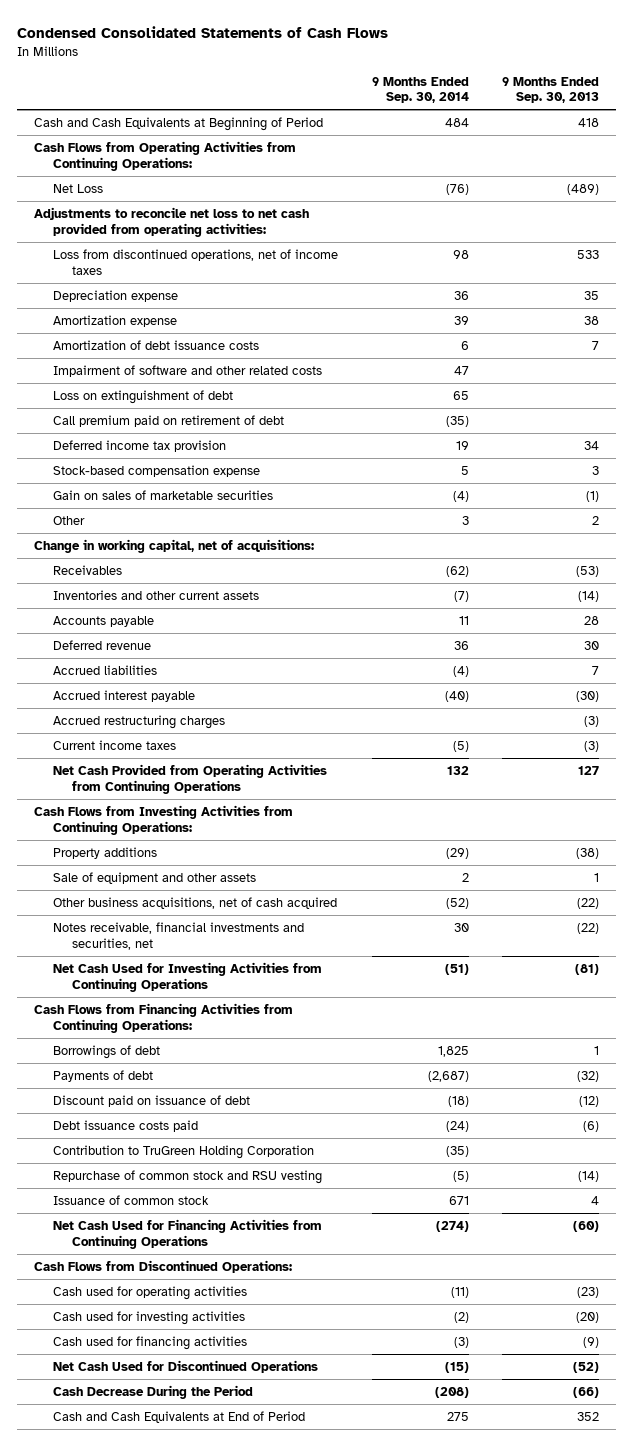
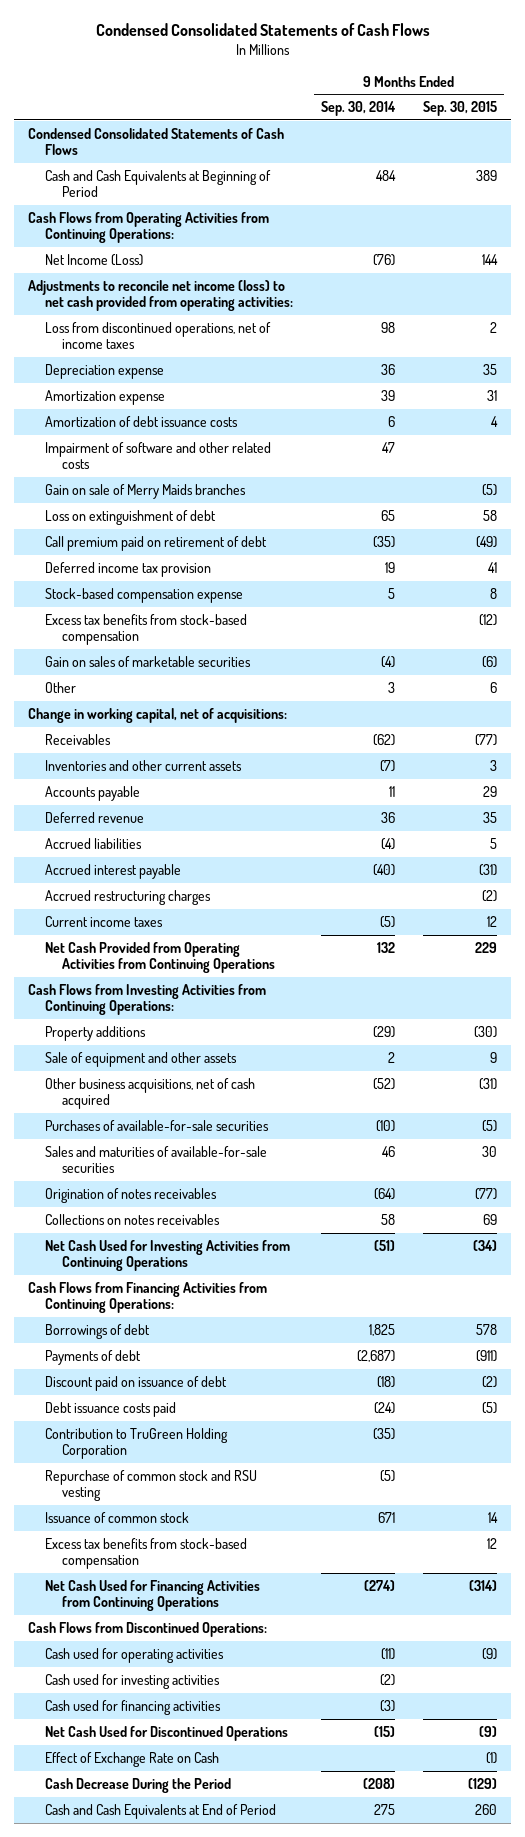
[502,76,600,104] 9 Months Ended Sep. 30, 2013 -> none
none -> [422,101,497,117] Sep. 30, 2015
none -> [28,127,285,156] Condensed Consolidated Statements of Cash Flows
[53,184,104,194] Net Loss -> [44,253,143,266] Net Income (Loss)
[33,207,309,237] Adjustments to reconcile net loss to net cash provided from operating activities: -> [28,279,293,312] Adjustments to reconcile net income (loss) to net cash provided from operating activities:
none -> [44,483,246,499] Gain on sale of Merry Maids branches
none -> [44,613,247,646] Excess tax benefits from stock-based compensation
[53,922,305,950] Notes receivable, financial investments and securities, net -> none
none -> [44,1119,269,1131] Purchases of available-for-sale securities
none -> [44,1145,267,1174] Sales and maturities of available-for-sale securities
none -> [44,1187,217,1203] Origination of notes receivables
none -> [44,1213,220,1225] Collections on notes receivables
none -> [44,1537,247,1570] Excess tax benefits from stock-based compensation
none -> [44,1751,219,1767] Effect of Exchange Rate on Cash

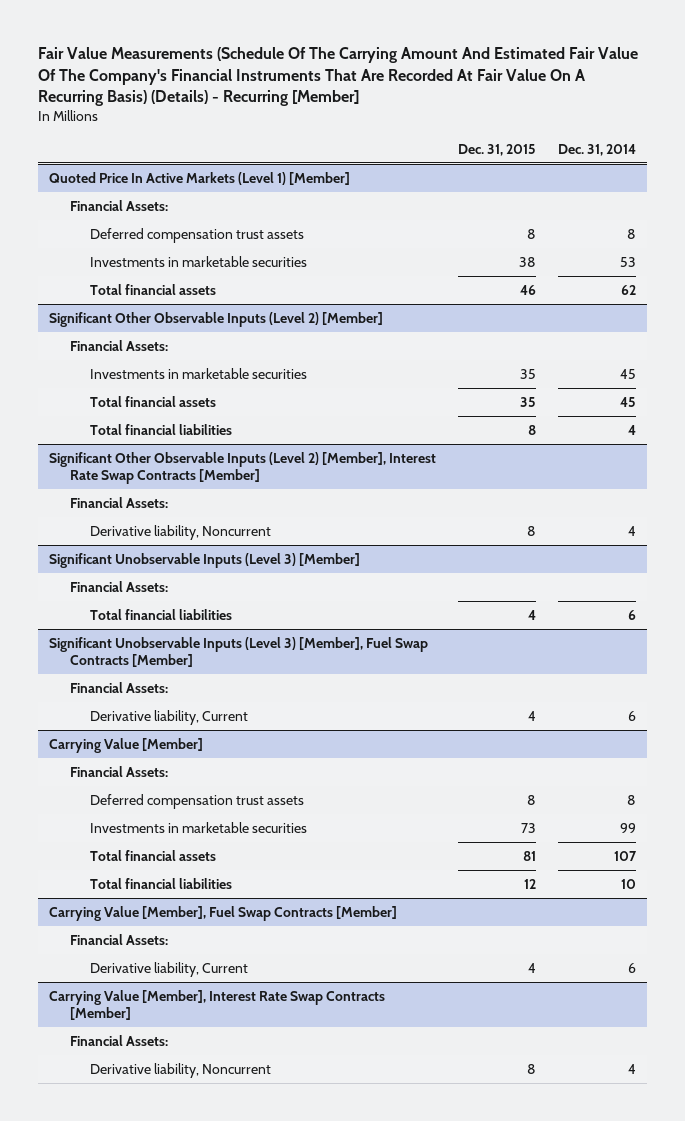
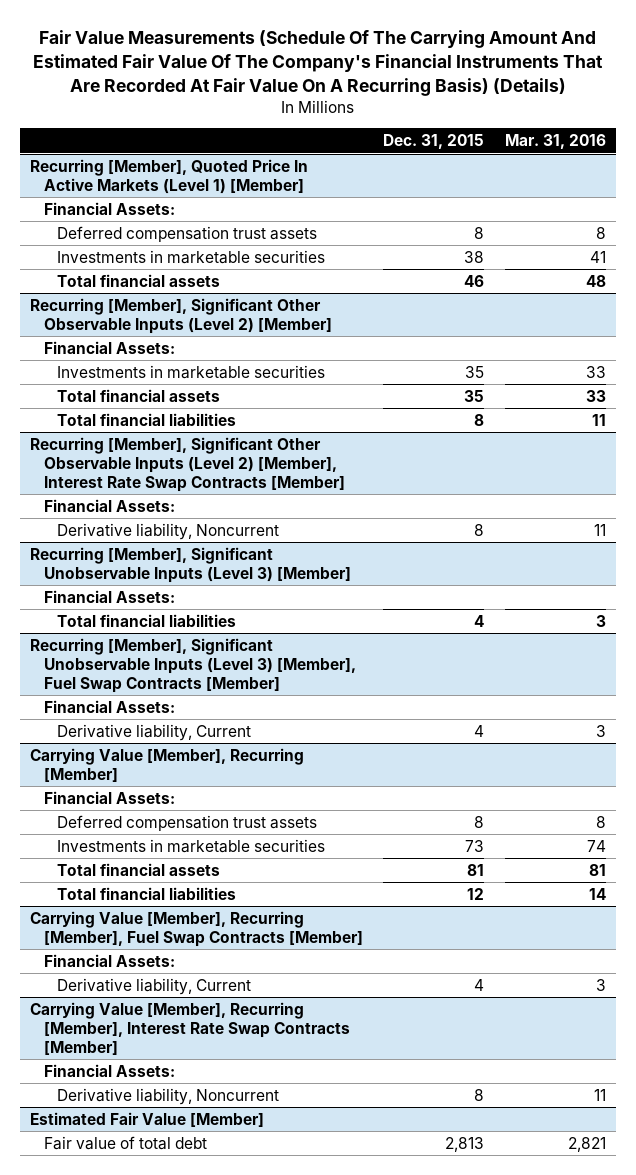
[37,47,638,107] Fair Value Measurements (Schedule Of The Carrying Amount And Estimated Fair Value Of The Company's Financial Instruments That Are Recorded At Fair Value On A Recurring Basis) (Details) - Recurring [Member] -> [33,30,604,97] Fair Value Measurements (Schedule Of The Carrying Amount And Estimated Fair Value Of The Company's Financial Instruments That Are Recorded At Fair Value On A Recurring Basis) (Details)
[558,143,637,156] Dec. 31, 2014 -> none
none -> [504,134,606,150] Mar. 31, 2016
[48,171,350,185] Quoted Price In Active Markets (Level 1) [Member] -> [30,158,309,194] Recurring [Member], Quoted Price In Active Markets (Level 1) [Member]
[48,311,383,327] Significant Other Observable Inputs (Level 2) [Member] -> [30,297,332,334] Recurring [Member], Significant Other Observable Inputs (Level 2) [Member]
[48,451,436,485] Significant Other Observable Inputs (Level 2) [Member], Interest Rate Swap Contracts [Member] -> [30,436,345,492] Recurring [Member], Significant Other Observable Inputs (Level 2) [Member], Interest Rate Swap Contracts [Member]
[48,552,360,568] Significant Unobservable Inputs (Level 3) [Member] -> [30,546,351,583] Recurring [Member], Significant Unobservable Inputs (Level 3) [Member]
[48,636,428,668] Significant Unobservable Inputs (Level 3) [Member], Fuel Swap Contracts [Member] -> [30,637,356,693] Recurring [Member], Significant Unobservable Inputs (Level 3) [Member], Fuel Swap Contracts [Member]
[48,737,203,753] Carrying Value [Member] -> [30,747,305,782] Carrying Value [Member], Recurring [Member]
[48,905,397,921] Carrying Value [Member], Fuel Swap Contracts [Member] -> [30,910,363,947] Carrying Value [Member], Recurring [Member], Fuel Swap Contracts [Member]
[48,989,385,1021] Carrying Value [Member], Interest Rate Swap Contracts [Member] -> [30,1001,350,1055] Carrying Value [Member], Recurring [Member], Interest Rate Swap Contracts [Member]
none -> [30,1111,265,1127] Estimated Fair Value [Member]
none -> [43,1135,207,1150] Fair value of total debt

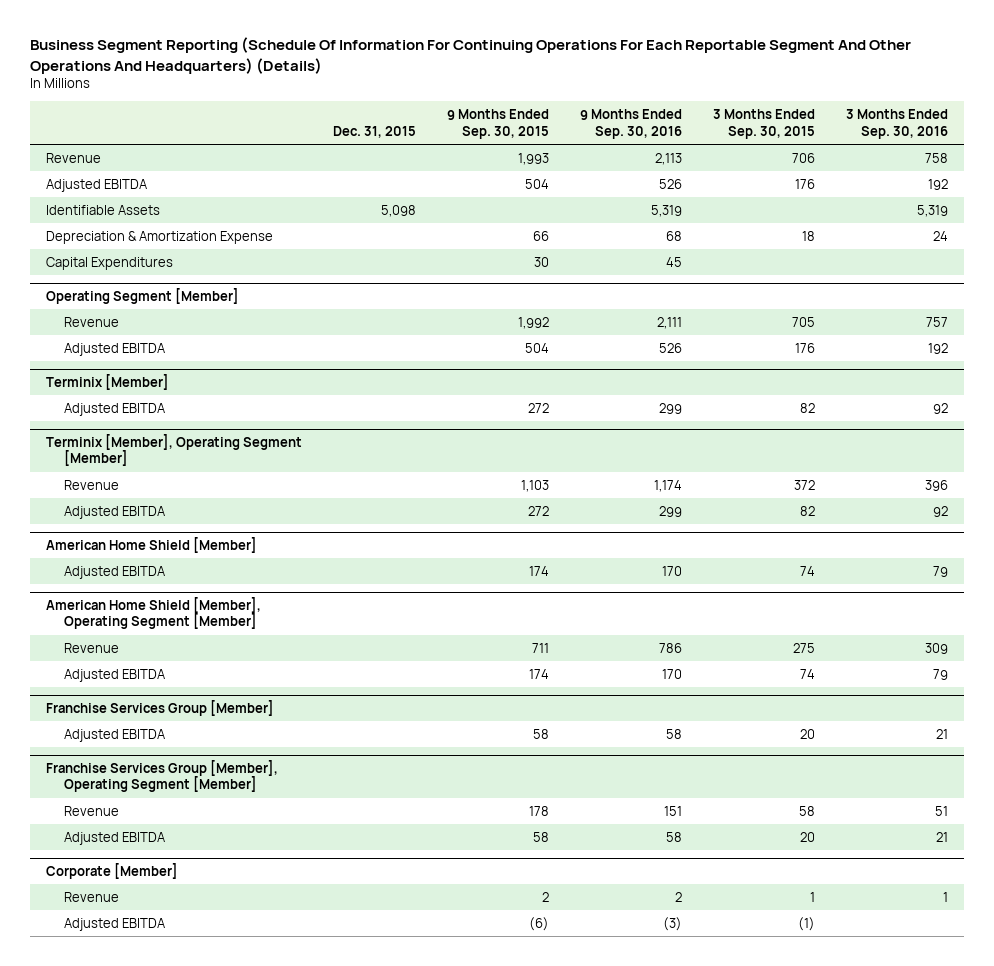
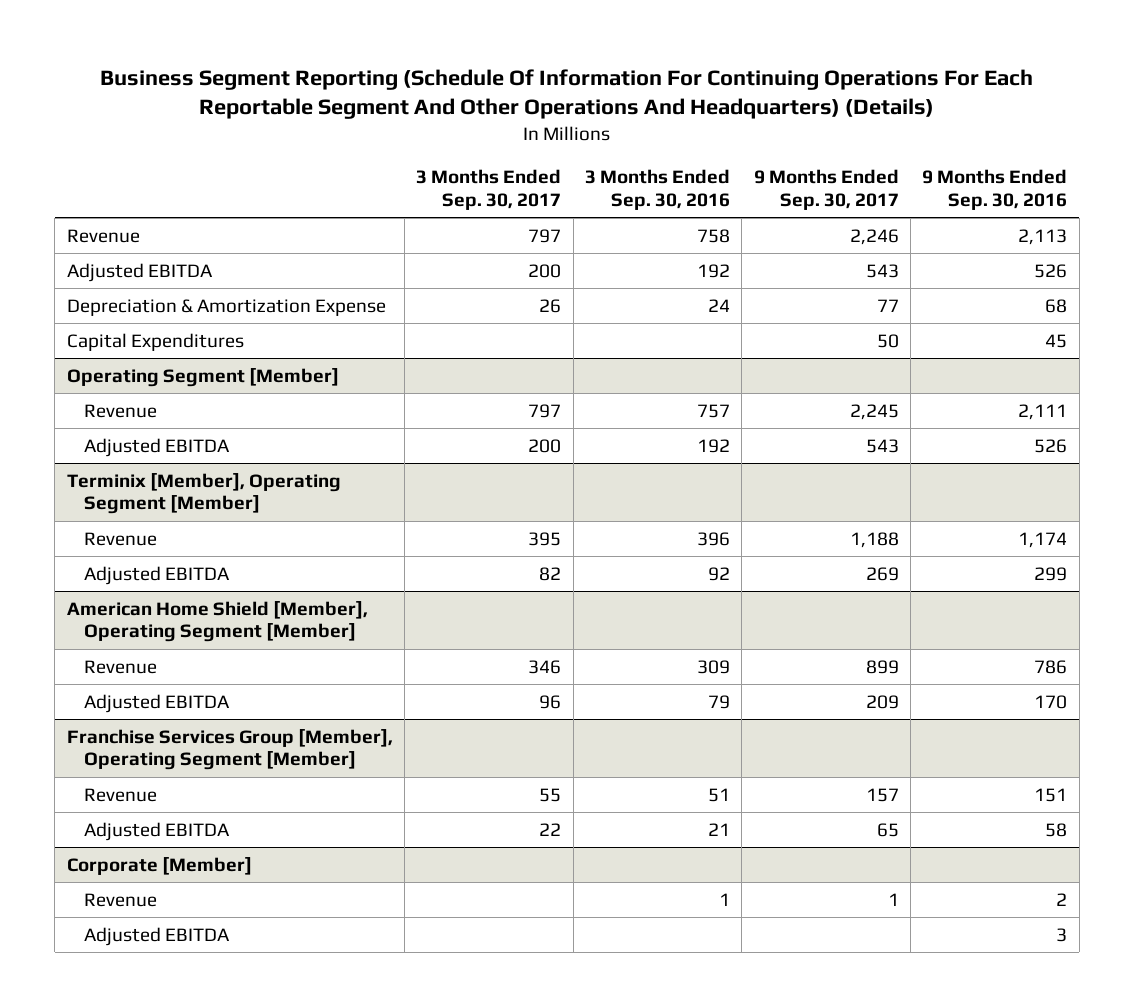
[332,125,416,138] Dec. 31, 2015 -> none
[446,109,549,139] 9 Months Ended Sep. 30, 2015 -> none
[713,109,816,139] 3 Months Ended Sep. 30, 2015 -> none
none -> [416,169,562,210] 3 Months Ended Sep. 30, 2017
none -> [753,169,899,210] 9 Months Ended Sep. 30, 2017
[45,204,160,215] Identifiable Assets -> none
[45,374,169,391] Terminix [Member] -> none
[63,402,165,416] Adjusted EBITDA -> none
[45,537,257,554] American Home Shield [Member] -> none
[63,565,165,579] Adjusted EBITDA -> none
[45,700,274,717] Franchise Services Group [Member] -> none
[63,728,165,742] Adjusted EBITDA -> none
[663,916,683,931] (3) -> [1056,927,1068,942] 3

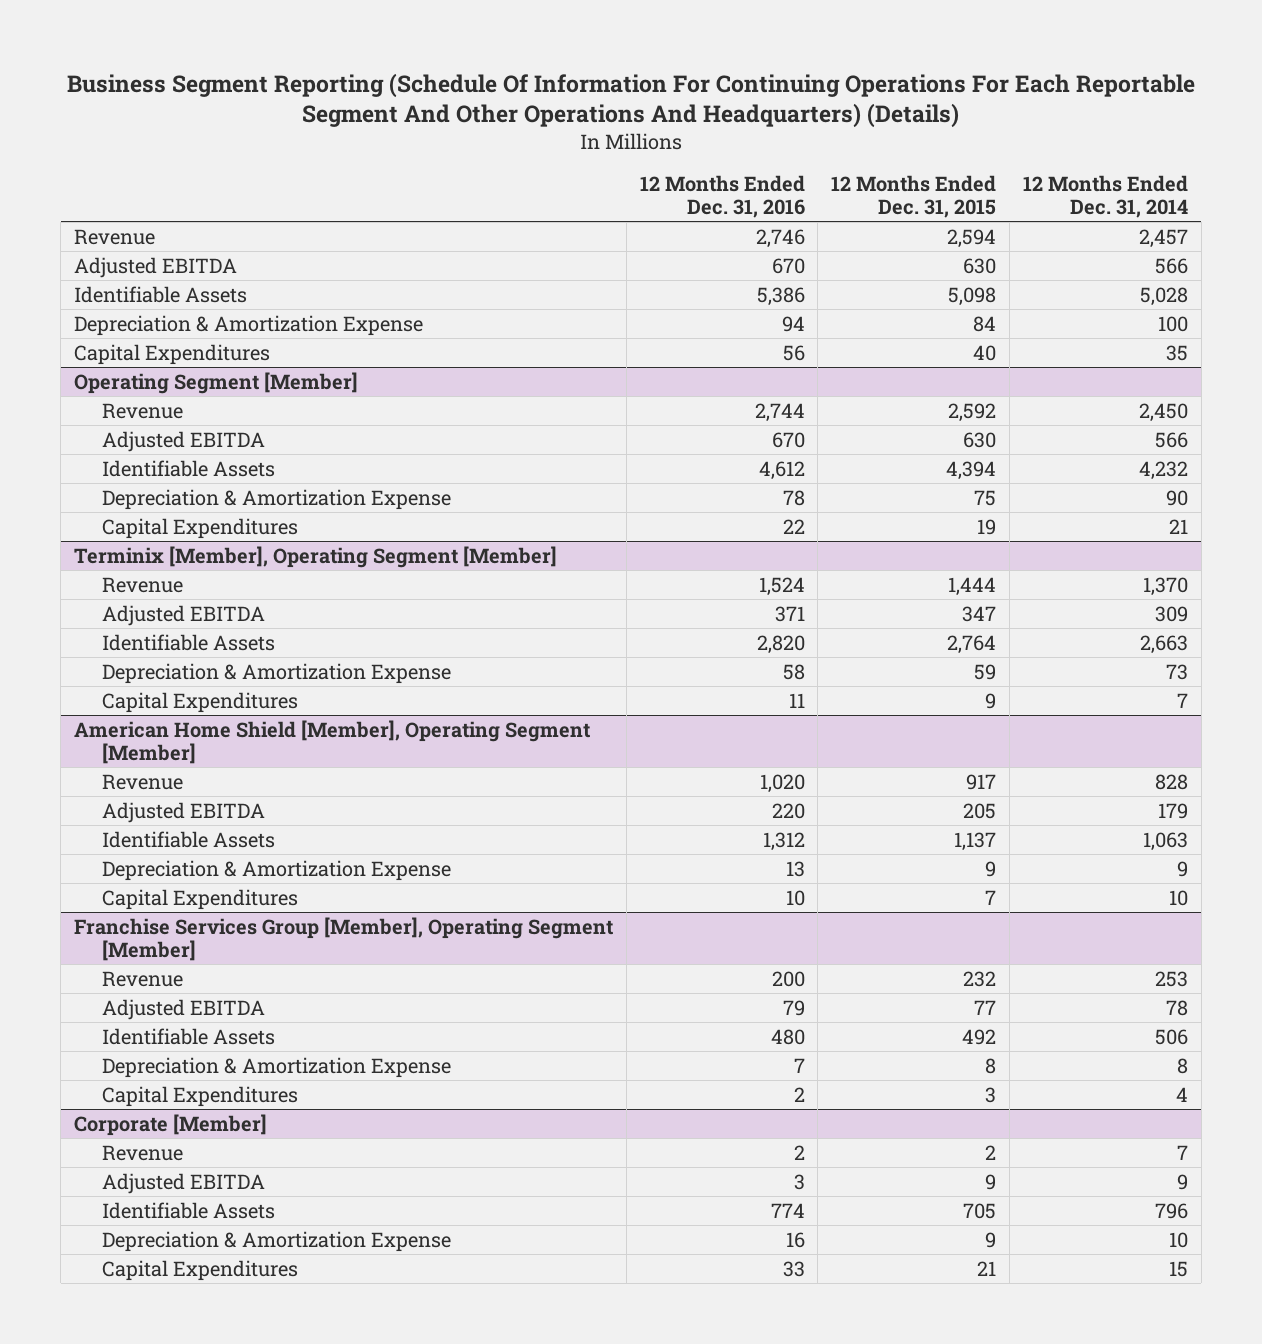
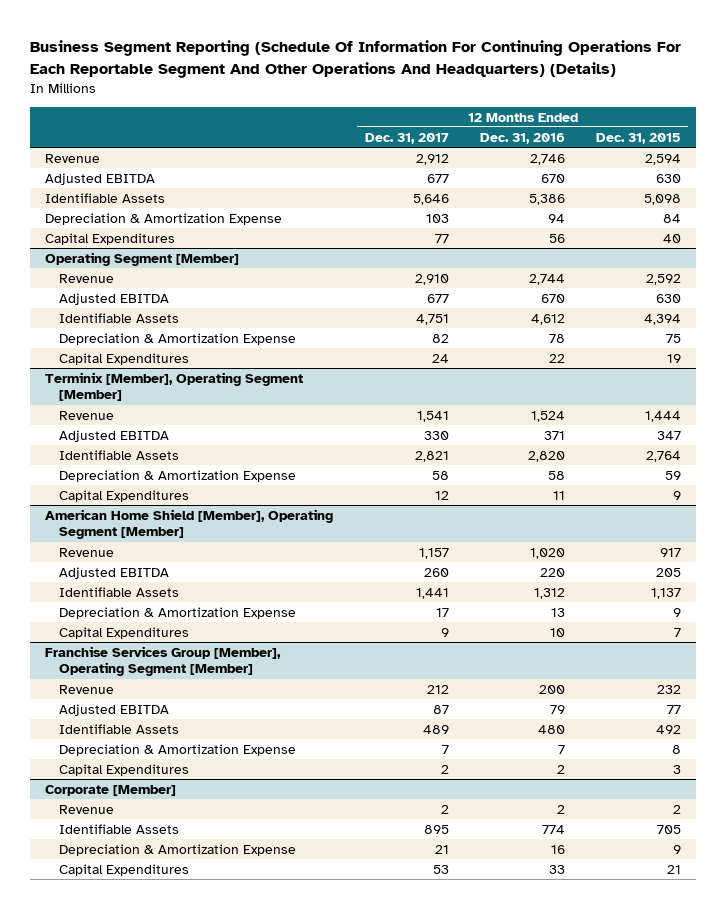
[1022,174,1188,218] 12 Months Ended Dec. 31, 2014 -> none
none -> [364,132,449,144] Dec. 31, 2017
[102,1172,266,1194] Adjusted EBITDA -> none

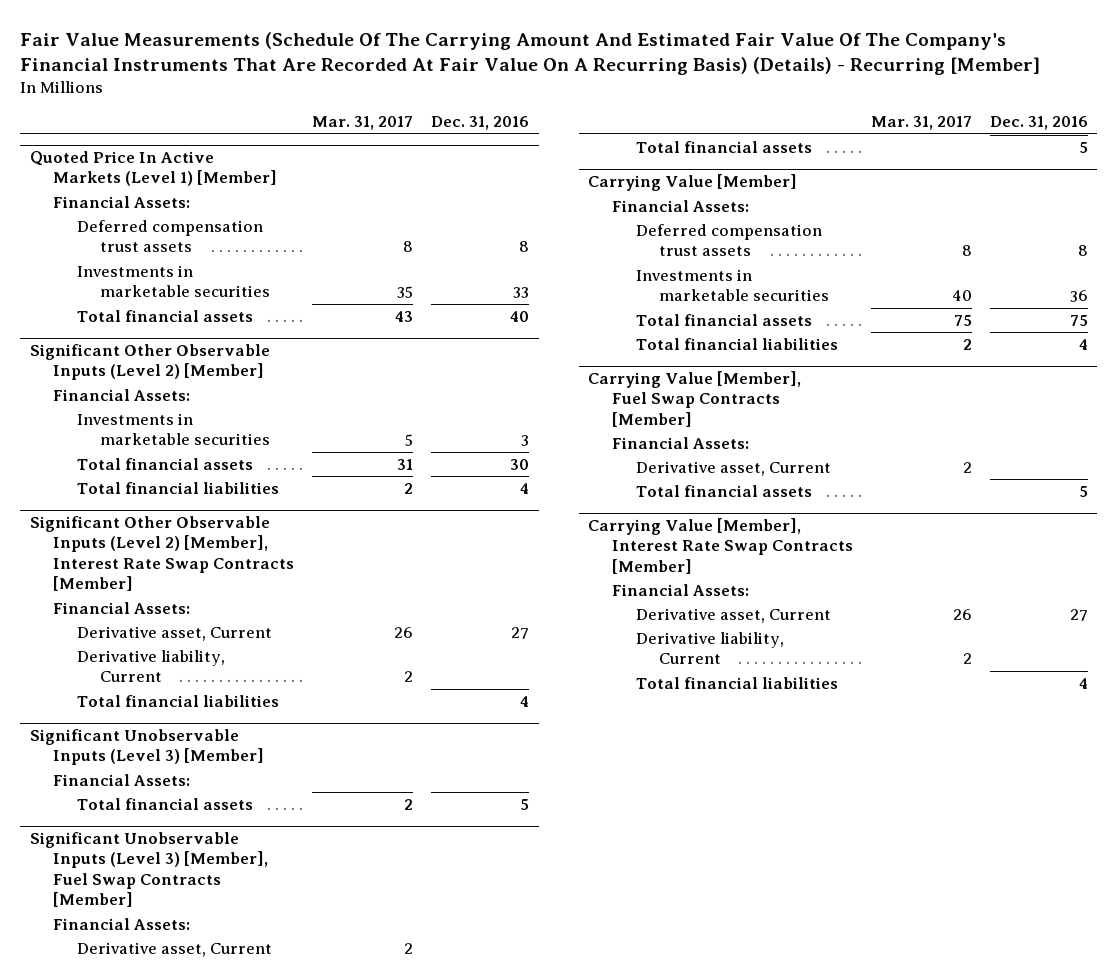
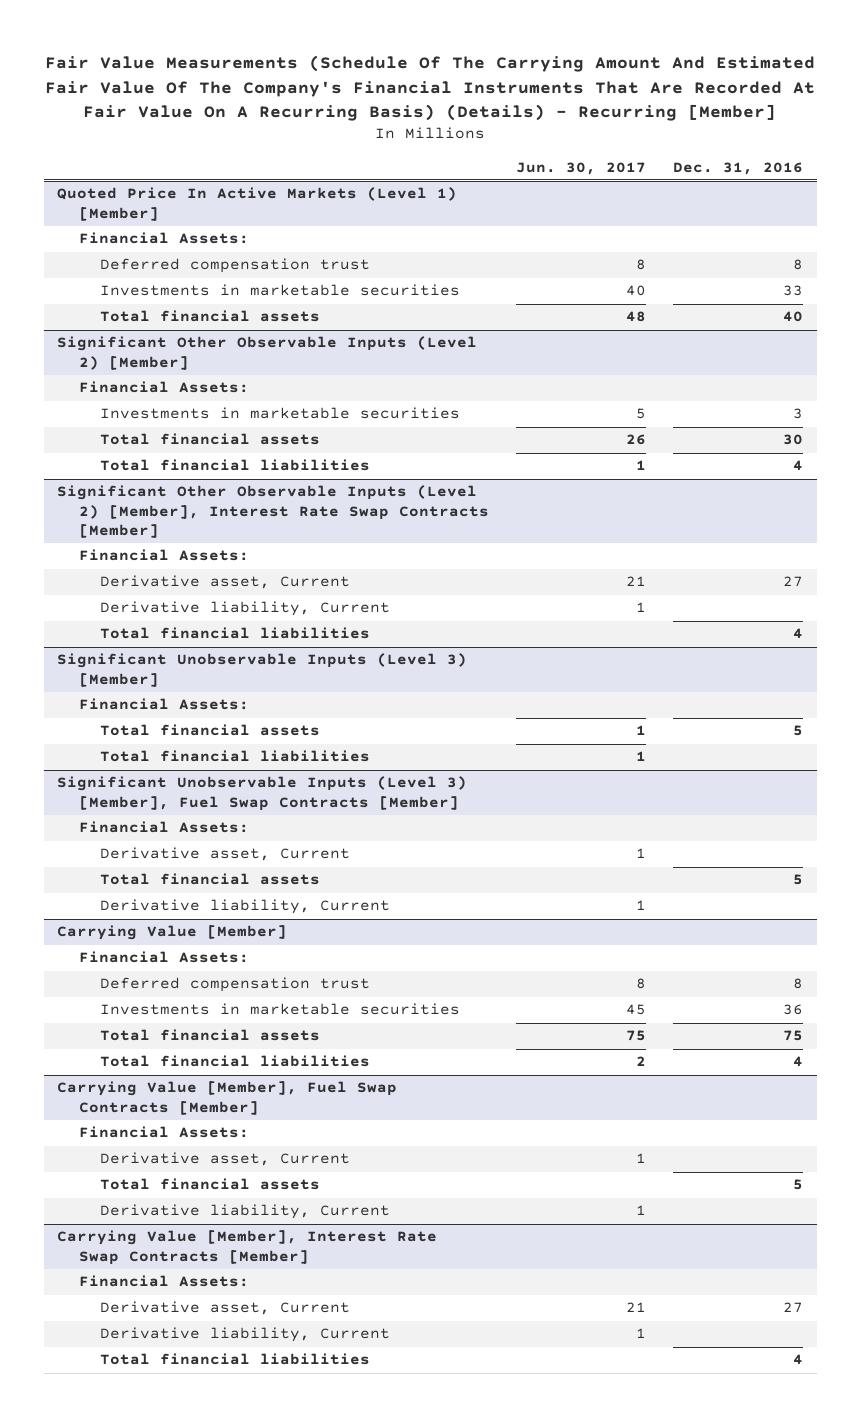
[312,116,414,131] Mar. 31, 2017 -> none
none -> [515,161,646,175] Jun. 30, 2017
[76,219,263,253] Deferred compensation trust assets -> [99,258,370,274] Deferred compensation trust
none -> [99,750,370,763] Total financial liabilities
none -> [99,899,390,915] Derivative liability, Current
[635,223,822,257] Deferred compensation trust assets -> [99,977,370,993] Deferred compensation trust
none -> [99,1204,390,1220] Derivative liability, Current

